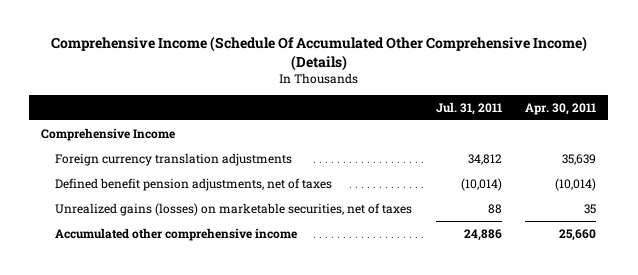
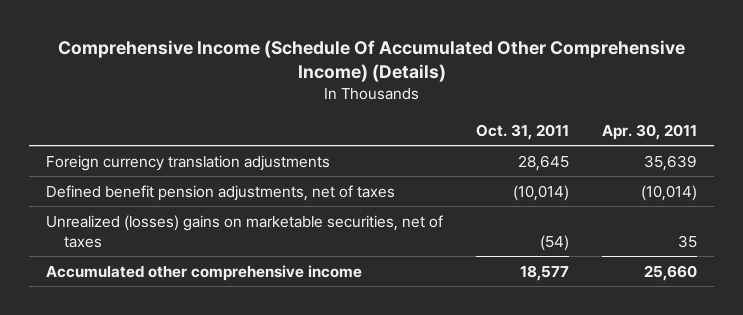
[435,101,502,115] Jul. 31, 2011 -> none
none -> [476,123,570,140] Oct. 31, 2011
[41,127,176,141] Comprehensive Income -> none
[54,202,412,216] Unrealized gains (losses) on marketable securities, net of taxes -> [45,214,443,248] Unrealized (losses) gains on marketable securities, net of taxes

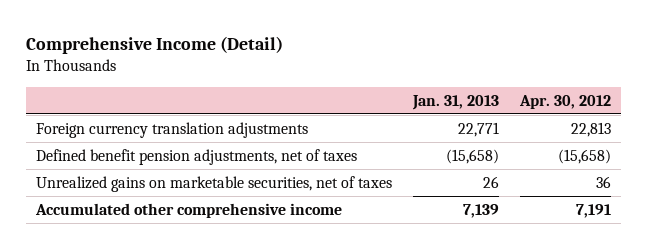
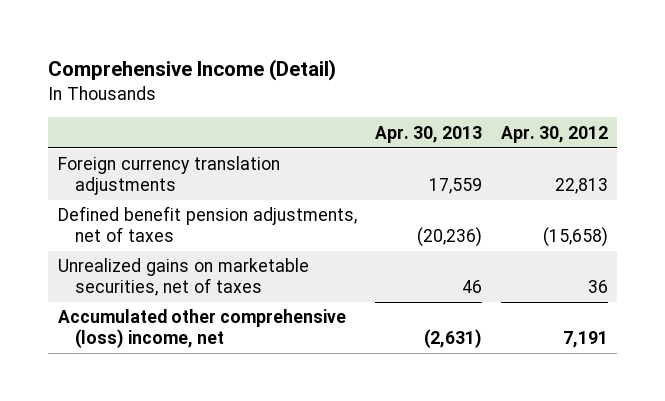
[411,94,499,110] Jan. 31, 2013 -> none
none -> [375,125,483,143] Apr. 30, 2013
[35,202,343,218] Accumulated other comprehensive income -> [57,309,346,349] Accumulated other comprehensive (loss) income, net

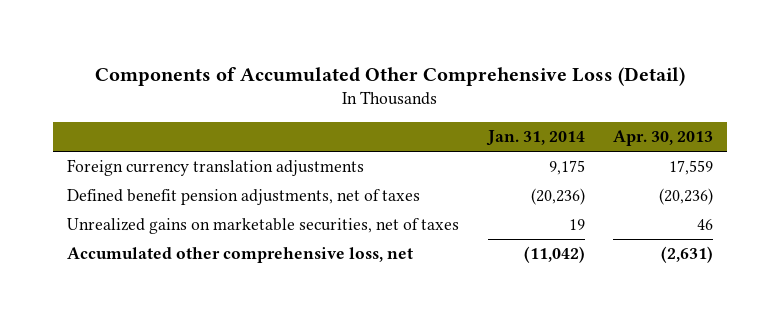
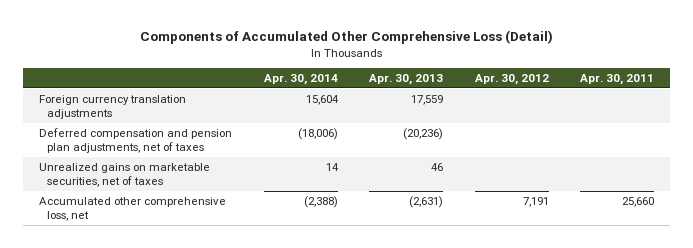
[485,130,585,147] Jan. 31, 2014 -> none
none -> [263,74,338,86] Apr. 30, 2014
none -> [474,74,549,86] Apr. 30, 2012
none -> [580,74,655,86] Apr. 30, 2011
[67,189,421,206] Defined benefit pension adjustments, net of taxes -> [39,127,233,154] Deferred compensation and pension plan adjustments, net of taxes

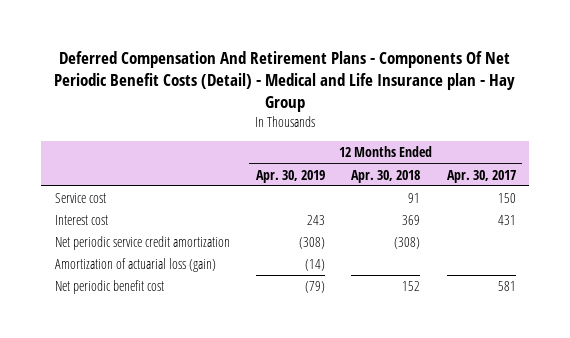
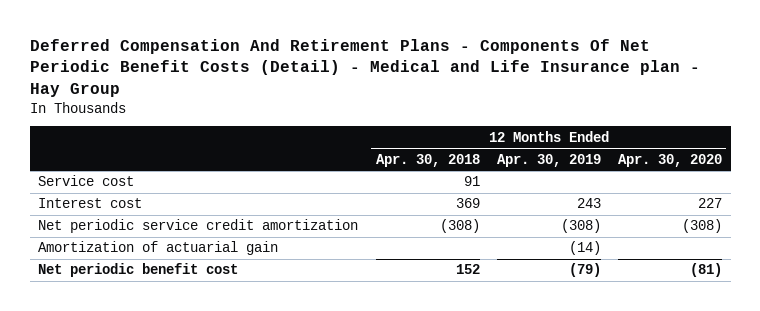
[446,169,516,183] Apr. 30, 2017 -> none
none -> [618,153,723,167] Apr. 30, 2020
[54,258,216,273] Amortization of actuarial loss (gain) -> [38,241,279,256] Amortization of actuarial gain

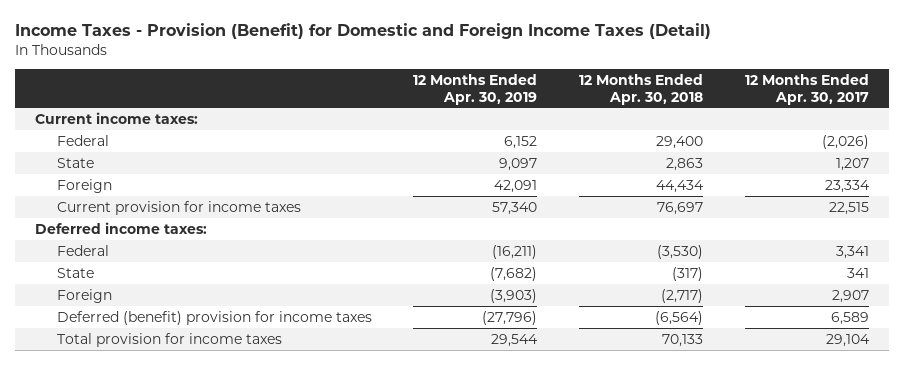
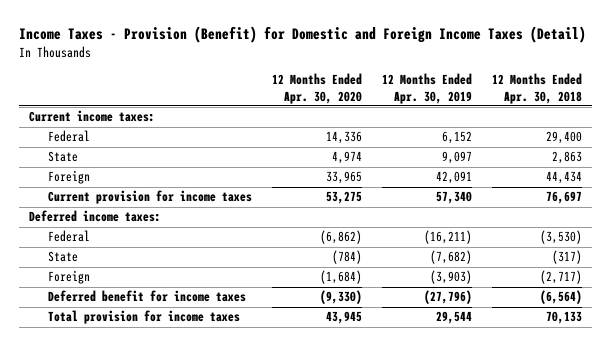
[744,73,869,105] 12 Months Ended Apr. 30, 2017 -> none
none -> [271,73,362,104] 12 Months Ended Apr. 30, 2020
[56,310,372,325] Deferred (benefit) provision for income taxes -> [47,290,246,303] Deferred benefit for income taxes

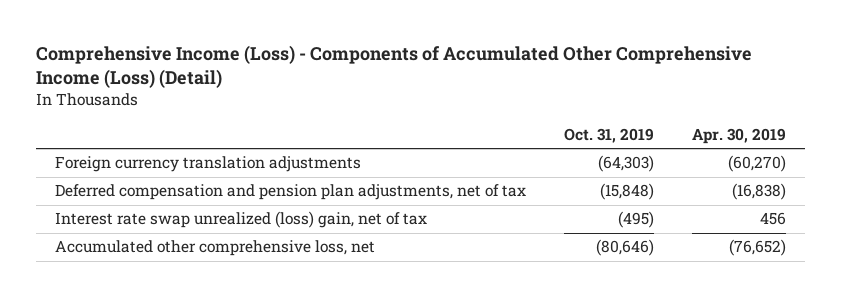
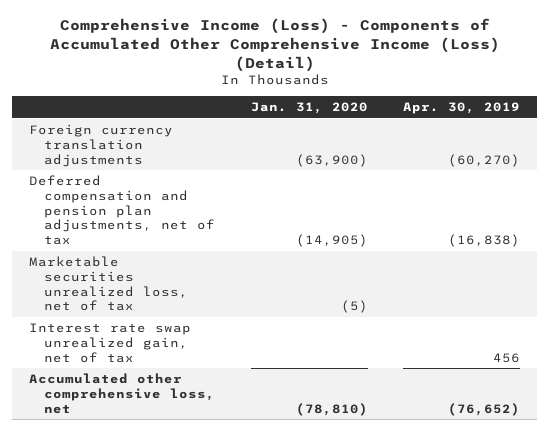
[564,128,655,144] Oct. 31, 2019 -> none
none -> [250,101,368,114] Jan. 31, 2020
none -> [29,256,189,312] Marketable securities unrealized loss, net of tax
[54,211,427,229] Interest rate swap unrealized (loss) gain, net of tax -> [29,323,192,363] Interest rate swap unrealized gain, net of tax

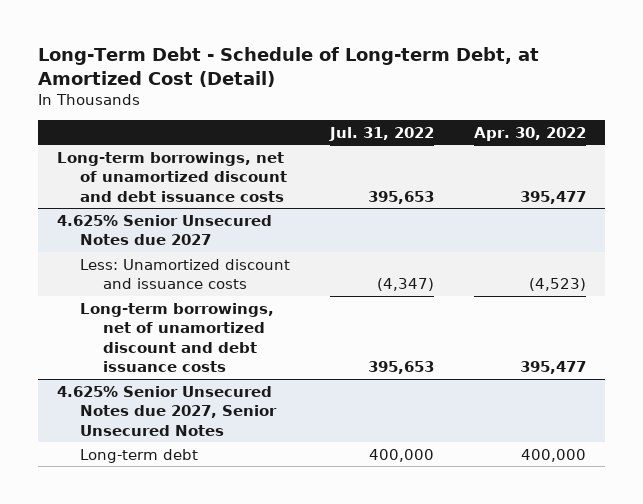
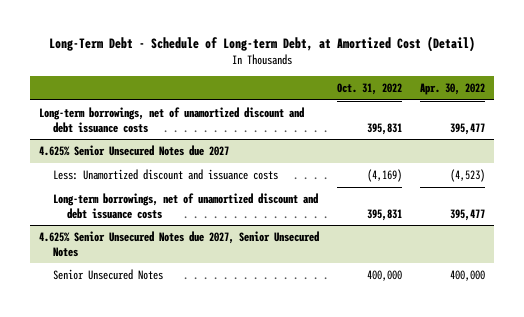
[329,126,435,141] Jul. 31, 2022 -> none
none -> [337,83,403,96] Oct. 31, 2022
[80,448,199,463] Long-term debt -> [52,269,163,281] Senior Unsecured Notes

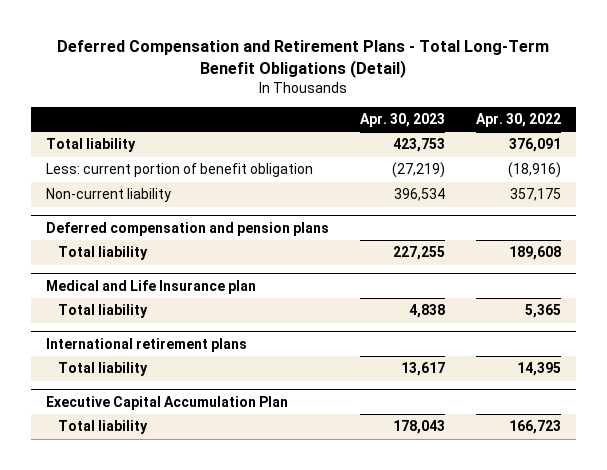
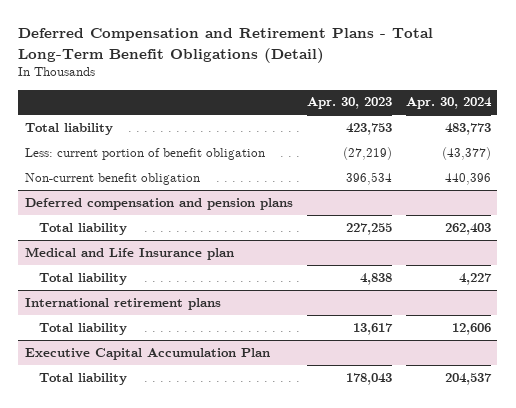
[475,112,561,127] Apr. 30, 2022 -> none
none -> [405,97,492,110] Apr. 30, 2024
[46,188,172,203] Non-current liability -> [24,172,200,185] Non-current benefit obligation

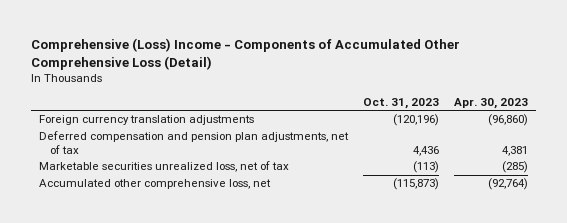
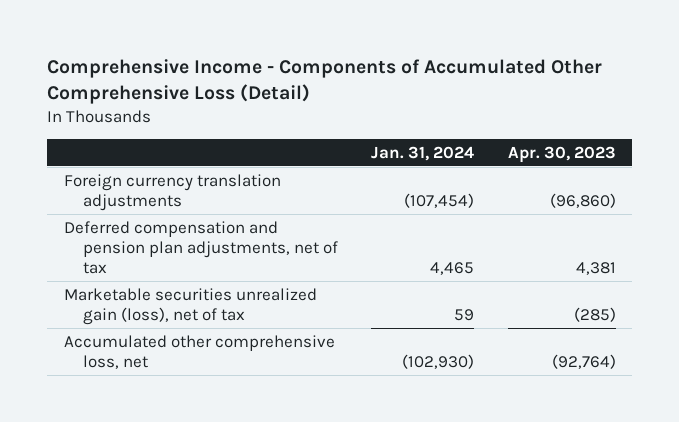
[31,37,461,70] Comprehensive (Loss) Income - Components of Accumulated Other Comprehensive Loss (Detail) -> [46,59,602,105] Comprehensive Income - Components of Accumulated Other Comprehensive Loss (Detail)
[363,98,440,110] Oct. 31, 2023 -> none
none -> [371,145,475,161] Jan. 31, 2024
[38,161,289,173] Marketable securities unrealized loss, net of tax -> [63,287,317,325] Marketable securities unrealized gain (loss), net of tax

